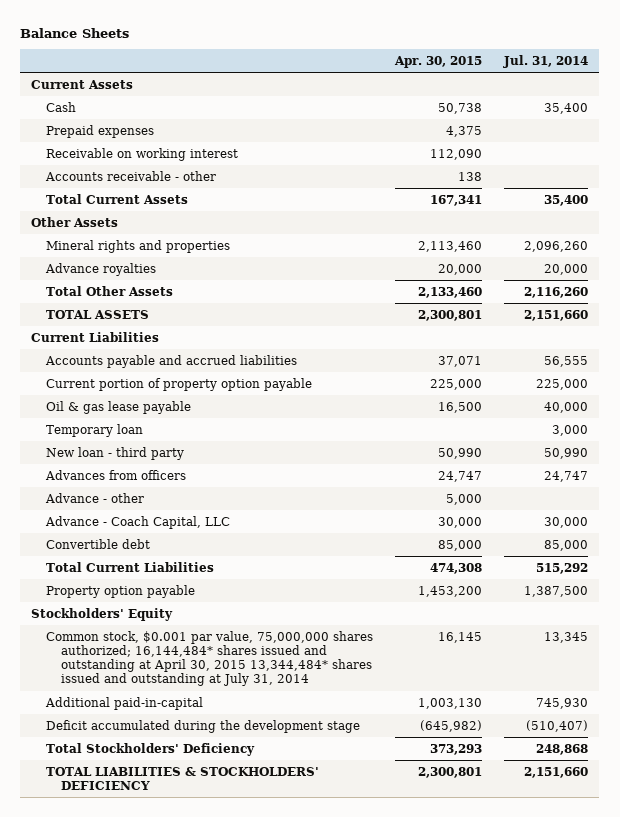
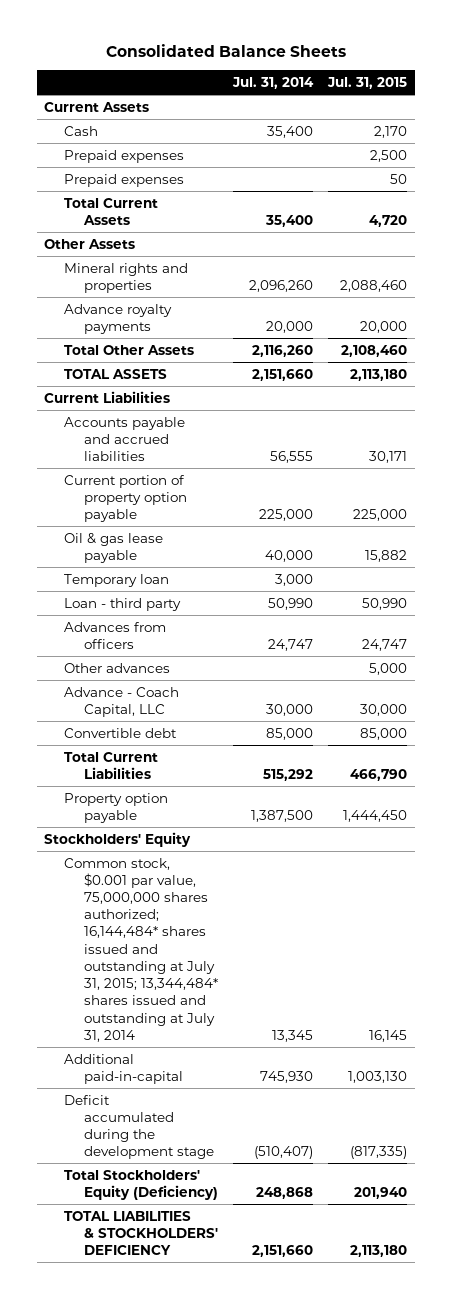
[20,27,130,38] Balance Sheets -> [105,44,346,58] Consolidated Balance Sheets
[394,55,483,68] Apr. 30, 2015 -> none
none -> [327,76,408,89] Jul. 31, 2015
[46,147,239,161] Receivable on working interest -> none
[45,170,217,181] Accounts receivable - other -> none
none -> [64,173,185,187] Prepaid expenses
[45,262,157,276] Advance royalties -> [64,303,173,334] Advance royalty payments
[46,446,185,460] New loan - third party -> [64,597,182,611] Loan - third party
[45,492,145,503] Advance - other -> [64,662,171,673] Other advances
[46,630,374,687] Common stock, $0.001 par value, 75,000,000 shares authorized; 16,144,484* shares issued and outstanding at April 30, 2015 13,344,484* shares issued and outstanding at July 31, 2014 -> [64,857,219,1042] Common stock, $0.001 par value, 75,000,000 shares authorized; 16,144,484* shares issued and outstanding at July 31, 2015; 13,344,484* shares issued and outstanding at July 31, 2014
[46,742,256,756] Total Stockholders' Deficiency -> [64,1169,219,1200] Total Stockholders' Equity (Deficiency)

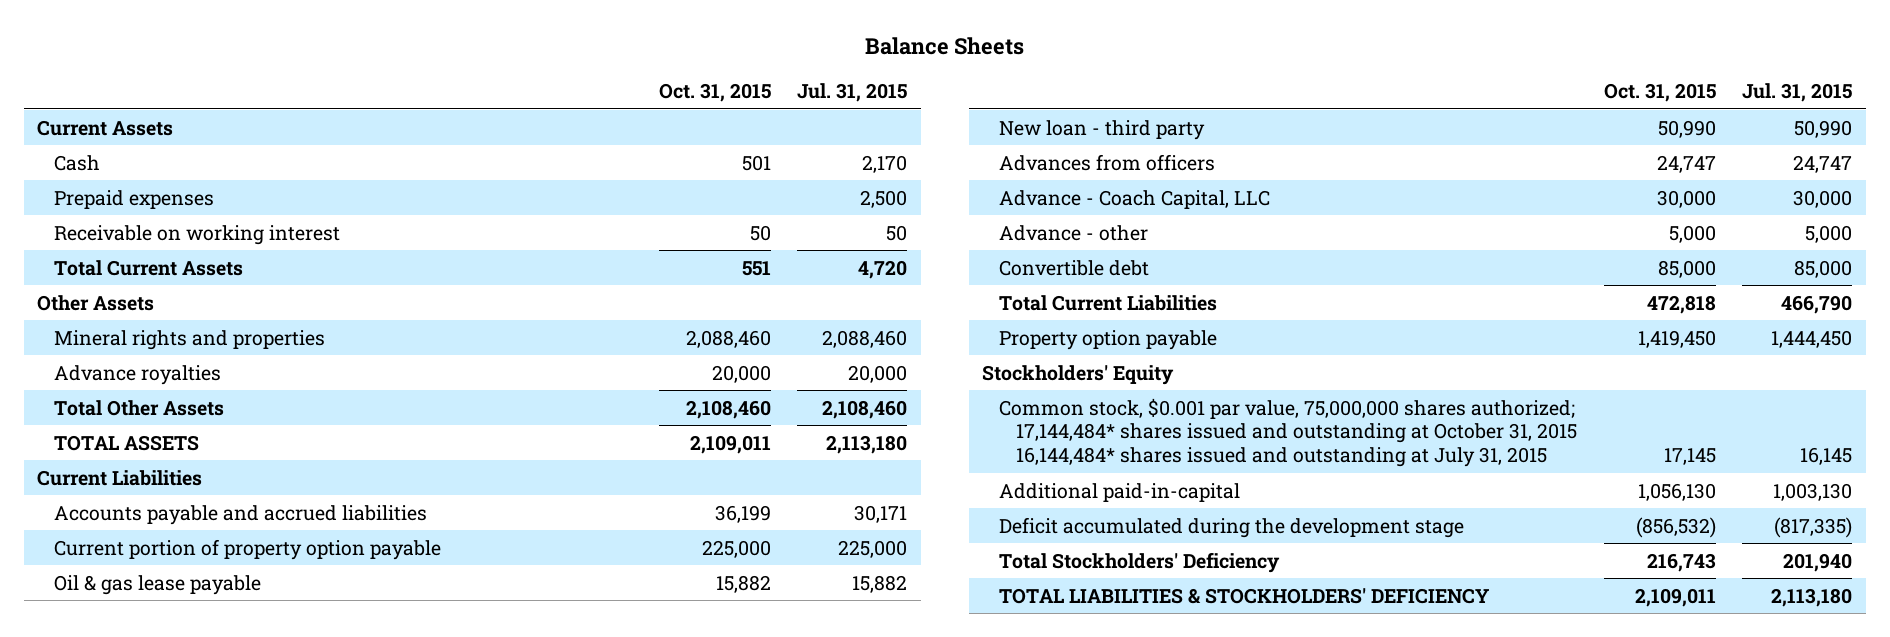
[105,44,346,58] Consolidated Balance Sheets -> [864,37,1024,56] Balance Sheets
[232,76,315,89] Jul. 31, 2014 -> none
none -> [658,82,771,102] Oct. 31, 2015
[64,173,185,187] Prepaid expenses -> none
none -> [54,224,341,245] Receivable on working interest
[64,303,173,334] Advance royalty payments -> [54,364,222,385] Advance royalties
[64,573,170,587] Temporary loan -> none
[64,597,182,611] Loan - third party -> [999,119,1206,140] New loan - third party
[64,662,171,673] Other advances -> none
none -> [999,224,1149,241] Advance - other
[64,857,219,1042] Common stock, $0.001 par value, 75,000,000 shares authorized; 16,144,484* shares issued and outstanding at July 31, 2015; 13,344,484* shares issued and outstanding at July 31, 2014 -> [999,397,1577,467] Common stock, $0.001 par value, 75,000,000 shares authorized; 17,144,484* shares issued and outstanding at October 31, 2015 16,144,484* shares issued and outstanding at July 31, 2015
[64,1169,219,1200] Total Stockholders' Equity (Deficiency) -> [999,551,1281,573] Total Stockholders' Deficiency

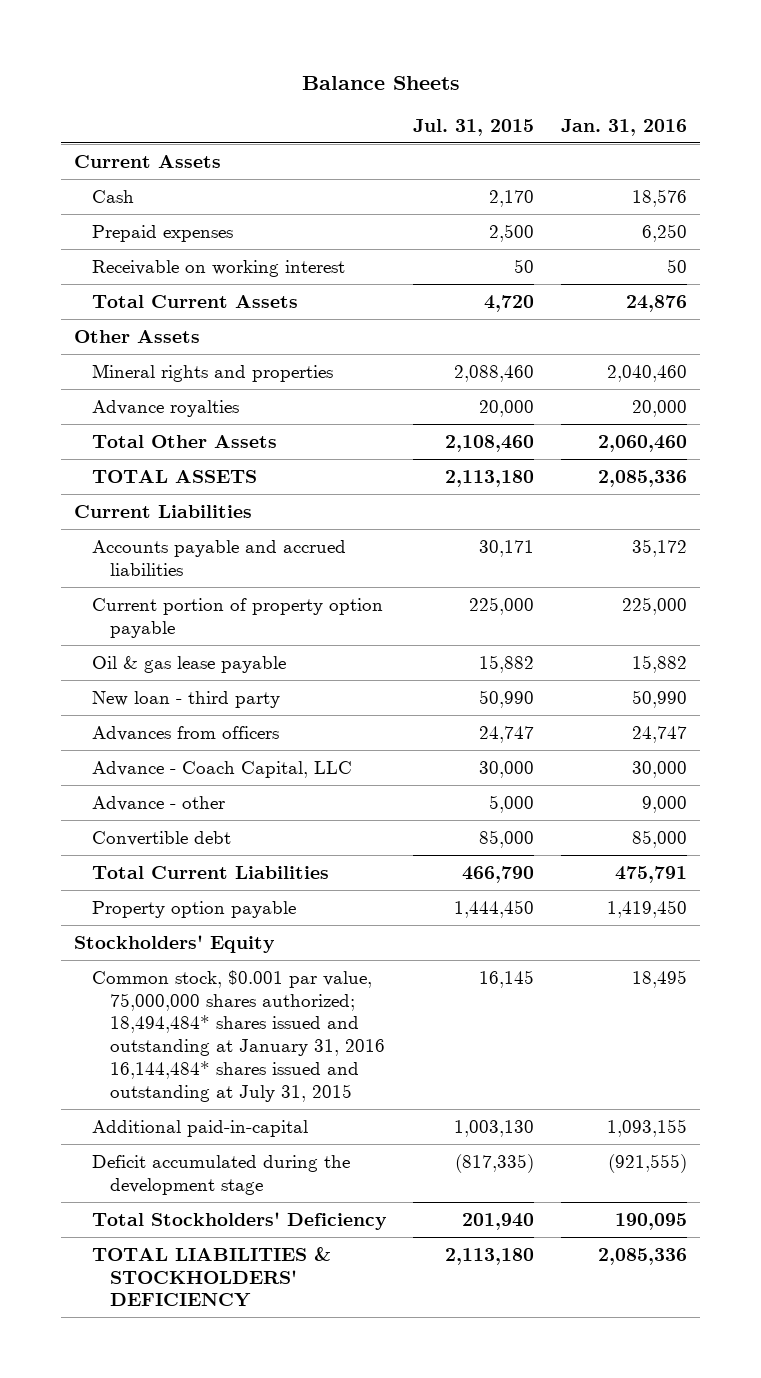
[658,82,771,102] Oct. 31, 2015 -> none
none -> [560,118,687,136] Jan. 31, 2016
[999,397,1577,467] Common stock, $0.001 par value, 75,000,000 shares authorized; 17,144,484* shares issued and outstanding at October 31, 2015 16,144,484* shares issued and outstanding at July 31, 2015 -> [92,969,385,1102] Common stock, $0.001 par value, 75,000,000 shares authorized; 18,494,484* shares issued and outstanding at January 31, 2016 16,144,484* shares issued and outstanding at July 31, 2015

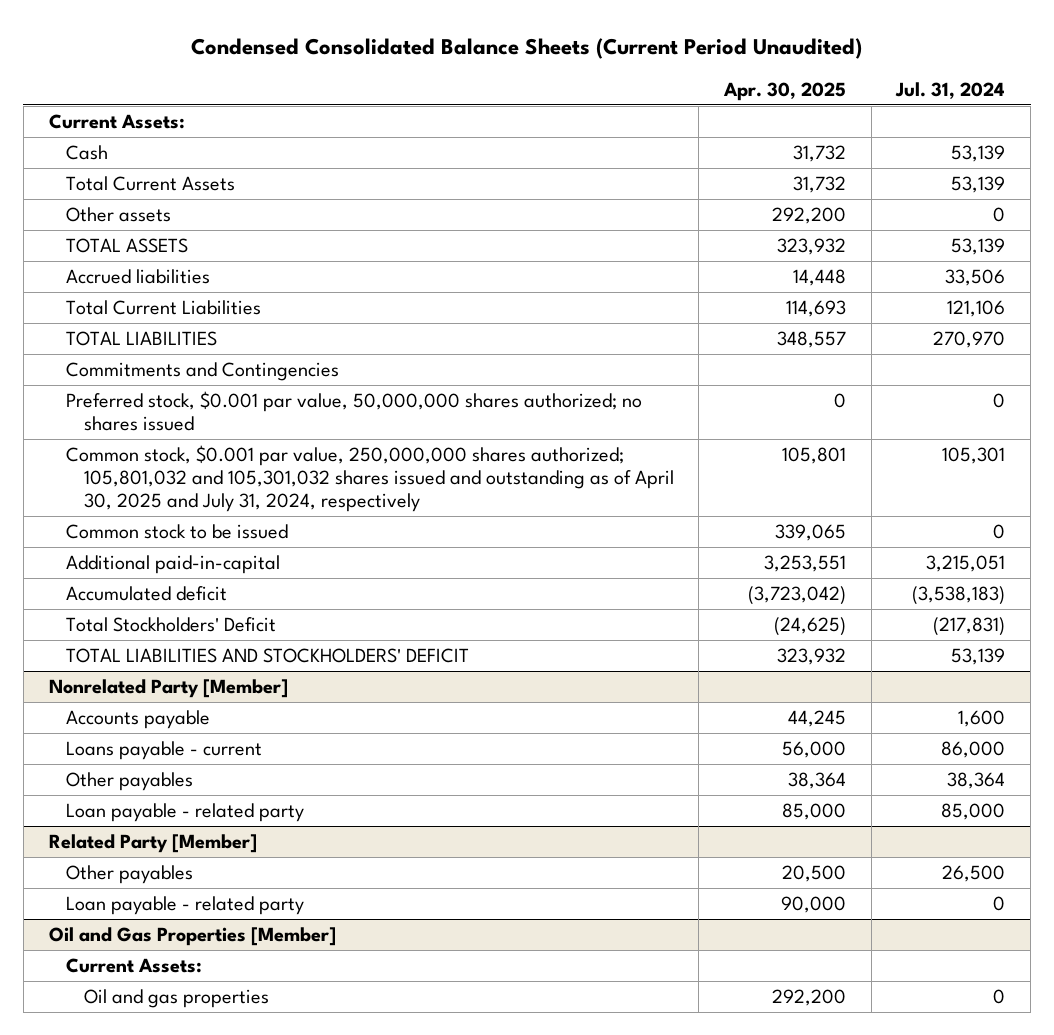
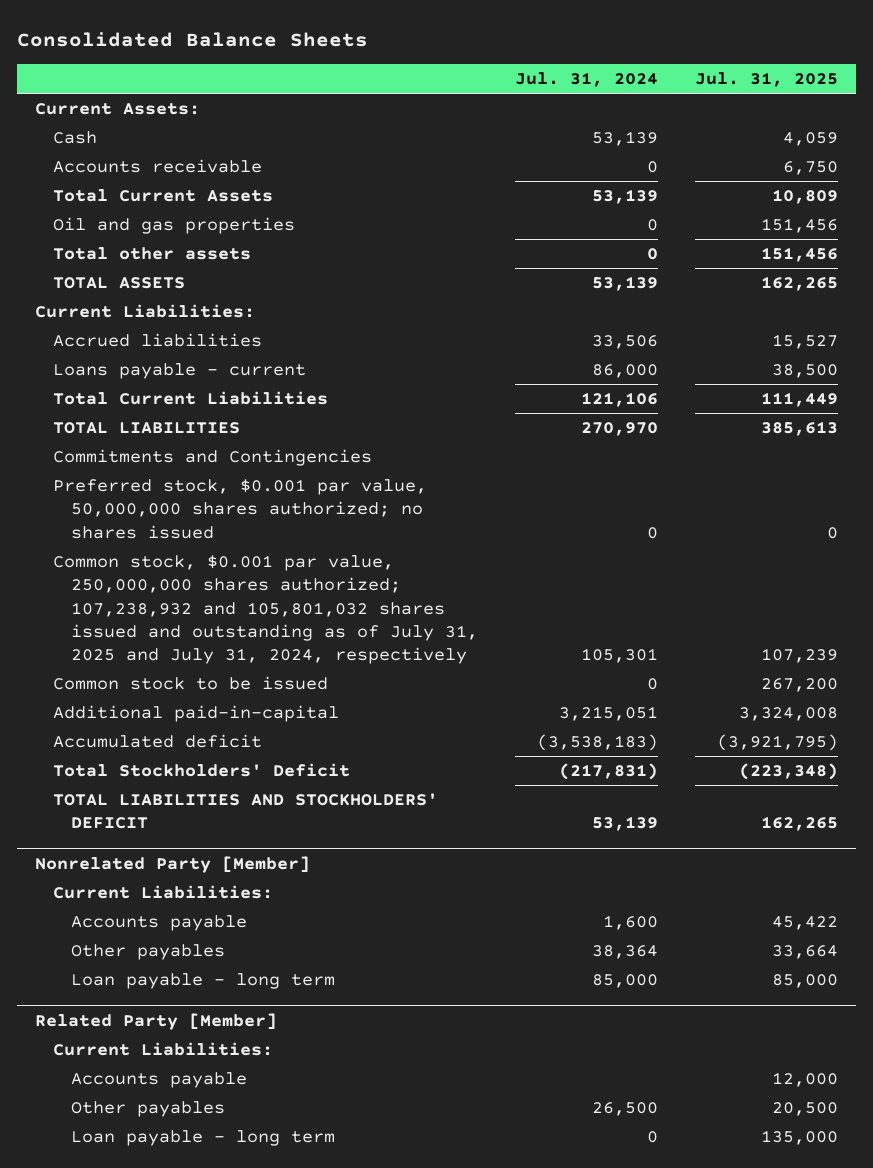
[190,38,862,60] Condensed Consolidated Balance Sheets (Current Period Unaudited) -> [16,31,368,47] Consolidated Balance Sheets
[723,81,847,101] Apr. 30, 2025 -> none
none -> [694,72,838,88] Jul. 31, 2025
none -> [53,159,263,174] Accounts receivable
none -> [53,217,296,235] Oil and gas properties
[66,206,172,222] Other assets -> [53,247,252,261] Total other assets
none -> [35,304,256,319] Current Liabilities:
none -> [53,363,307,380] Loans payable - current
[66,444,674,512] Common stock, $0.001 par value, 250,000,000 shares authorized; 105,801,032 and 105,301,032 shares issued and outstanding as of April 30, 2025 and July 31, 2024, respectively -> [53,555,479,665] Common stock, $0.001 par value, 250,000,000 shares authorized; 107,238,932 and 105,801,032 shares issued and outstanding as of July 31, 2025 and July 31, 2024, respectively
none -> [53,885,274,900] Current Liabilities:
[66,740,263,760] Loans payable - current -> none
[66,802,305,822] Loan payable - related party -> [71,973,336,990] Loan payable - long term
none -> [53,1042,274,1057] Current Liabilities:
none -> [71,1072,248,1089] Accounts payable
[48,926,336,946] Oil and Gas Properties [Member] -> none
[66,957,203,973] Current Assets: -> none
[83,988,269,1008] Oil and gas properties -> none
[66,895,305,915] Loan payable - related party -> [71,1130,336,1147] Loan payable - long term

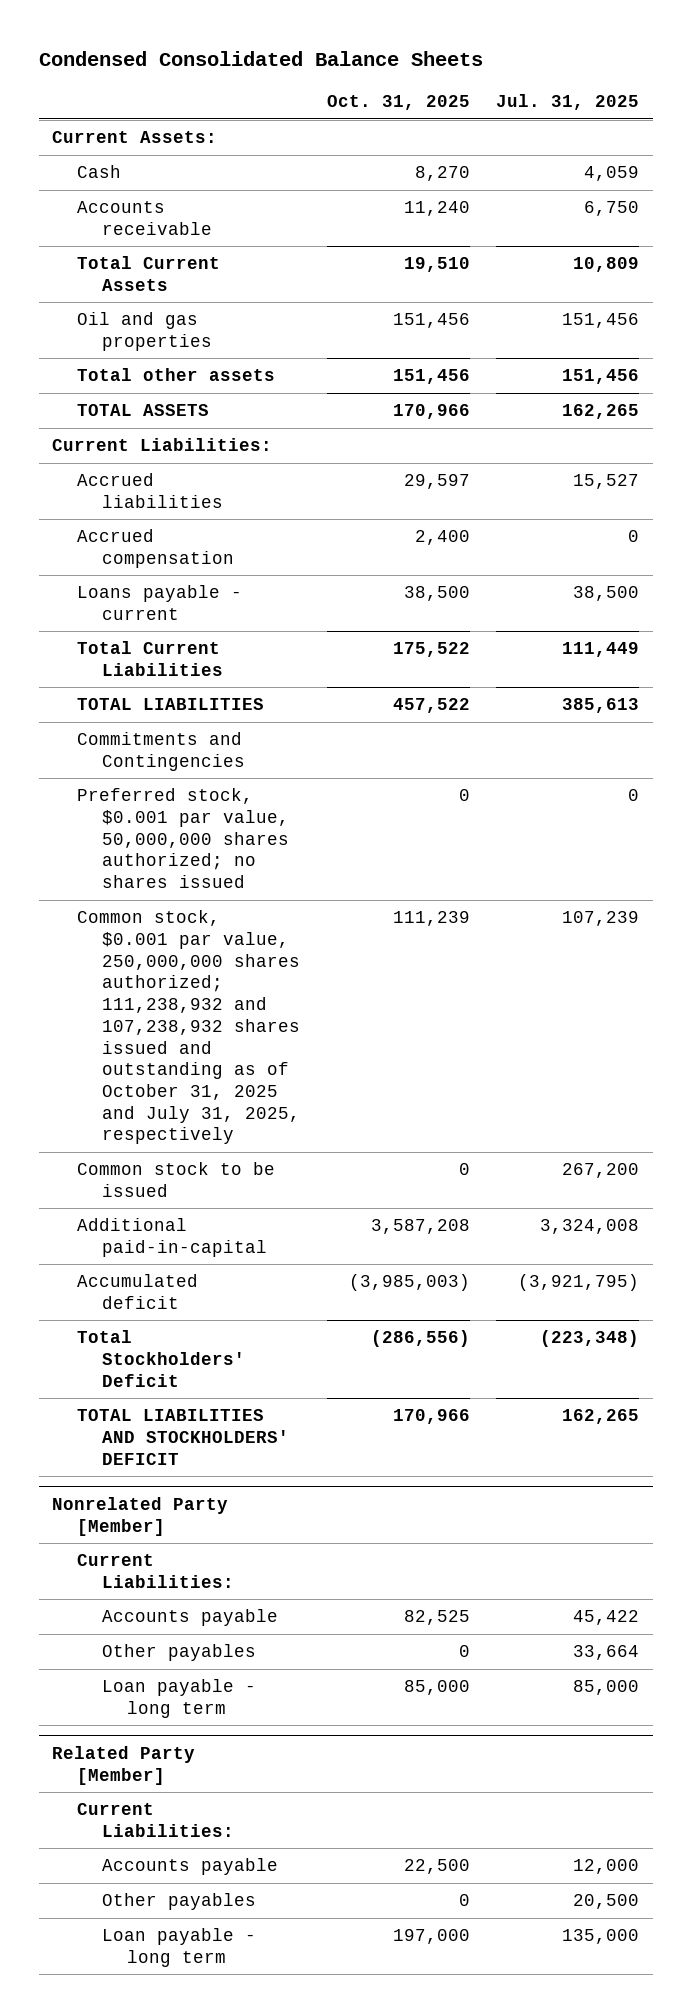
[16,31,368,47] Consolidated Balance Sheets -> [38,51,483,67] Condensed Consolidated Balance Sheets
[514,72,658,88] Jul. 31, 2024 -> none
none -> [326,95,470,111] Oct. 31, 2025
none -> [76,529,234,568] Accrued compensation
[53,555,479,665] Common stock, $0.001 par value, 250,000,000 shares authorized; 107,238,932 and 105,801,032 shares issued and outstanding as of July 31, 2025 and July 31, 2024, respectively -> [76,910,300,1145] Common stock, $0.001 par value, 250,000,000 shares authorized; 111,238,932 and 107,238,932 shares issued and outstanding as of October 31, 2025 and July 31, 2025, respectively

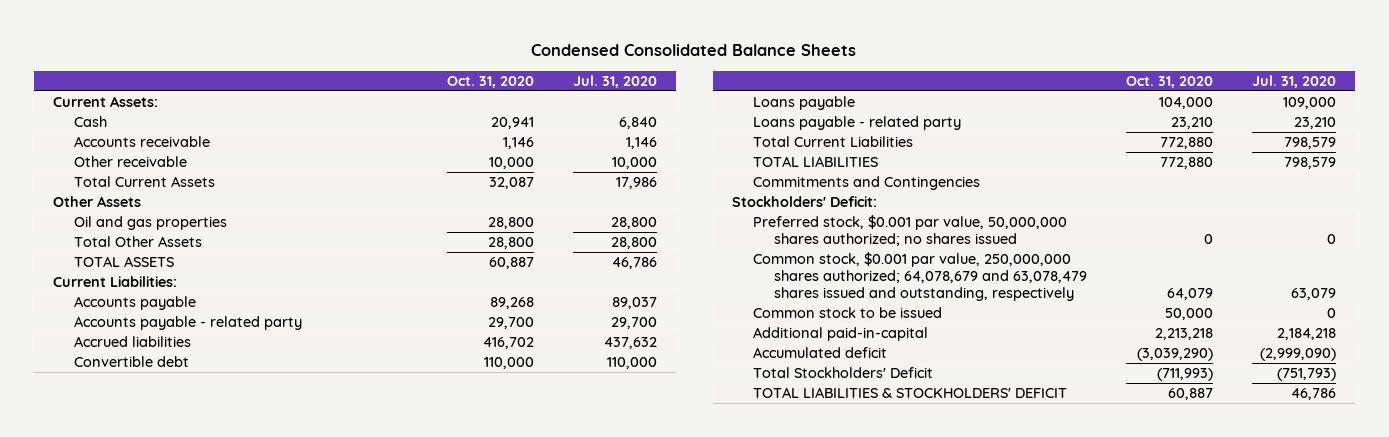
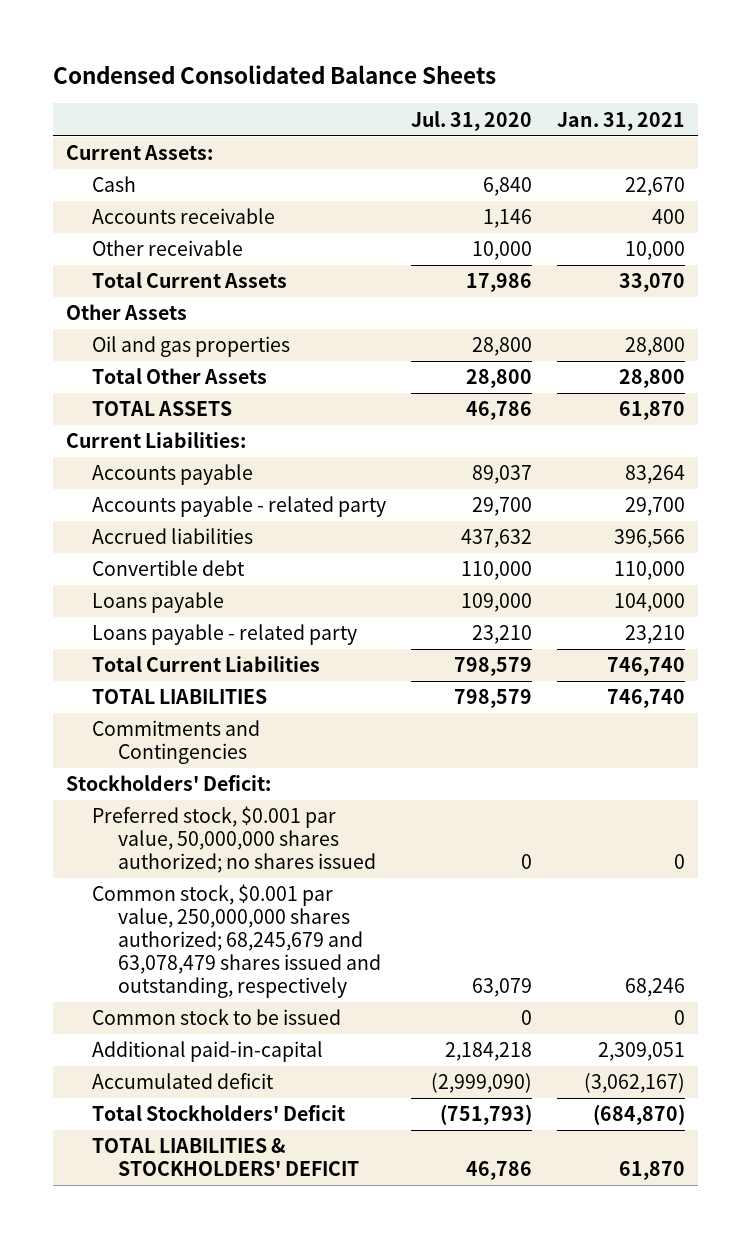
[446,75,534,88] Oct. 31, 2020 -> none
none -> [557,111,686,131] Jan. 31, 2021
[752,252,1087,301] Common stock, $0.001 par value, 250,000,000 shares authorized; 64,078,679 and 63,078,479 shares issued and outstanding, respectively -> [92,884,382,999] Common stock, $0.001 par value, 250,000,000 shares authorized; 68,245,679 and 63,078,479 shares issued and outstanding, respectively

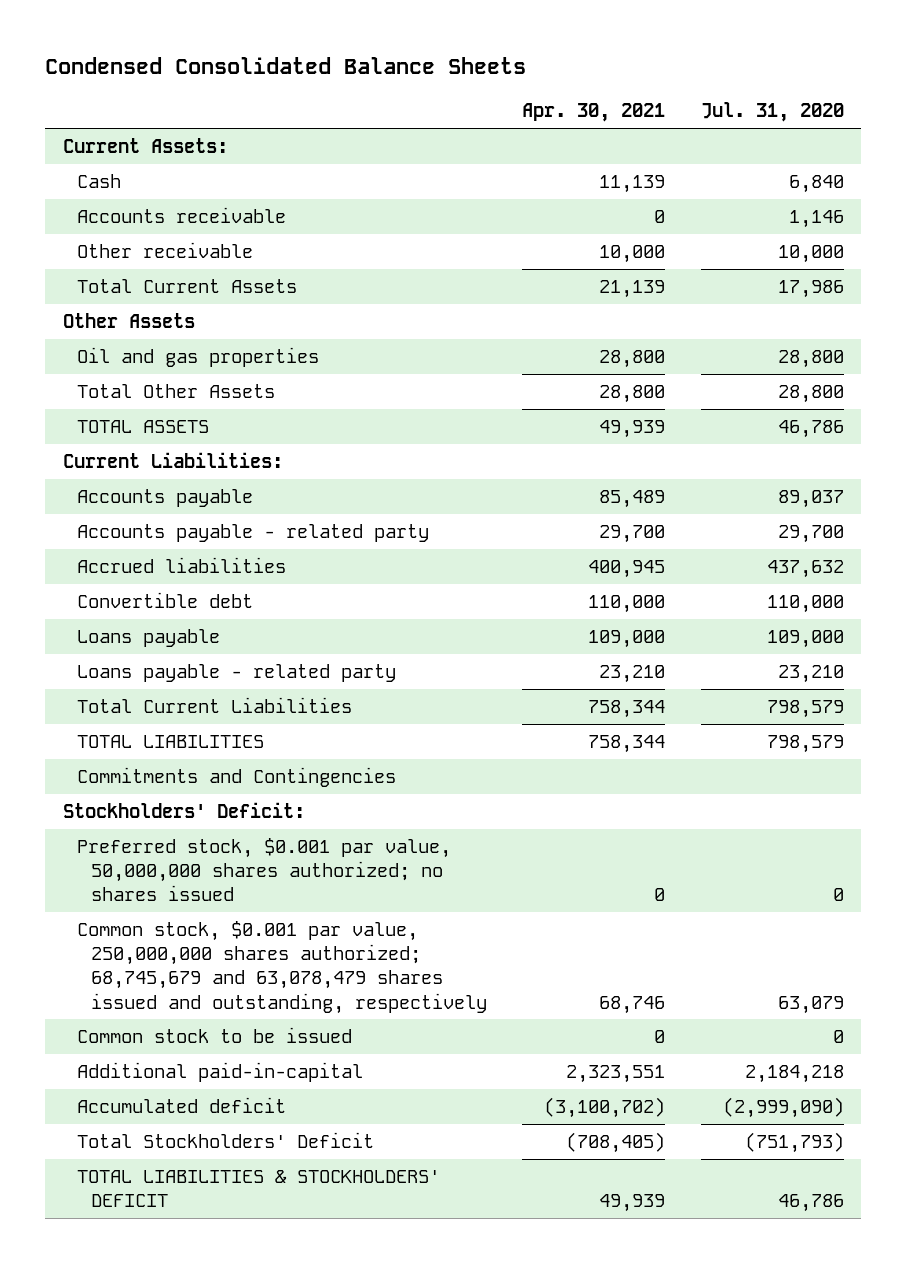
[557,111,686,131] Jan. 31, 2021 -> none
none -> [522,103,666,123] Apr. 30, 2021
[92,884,382,999] Common stock, $0.001 par value, 250,000,000 shares authorized; 68,245,679 and 63,078,479 shares issued and outstanding, respectively -> [77,921,488,1014] Common stock, $0.001 par value, 250,000,000 shares authorized; 68,745,679 and 63,078,479 shares issued and outstanding, respectively

